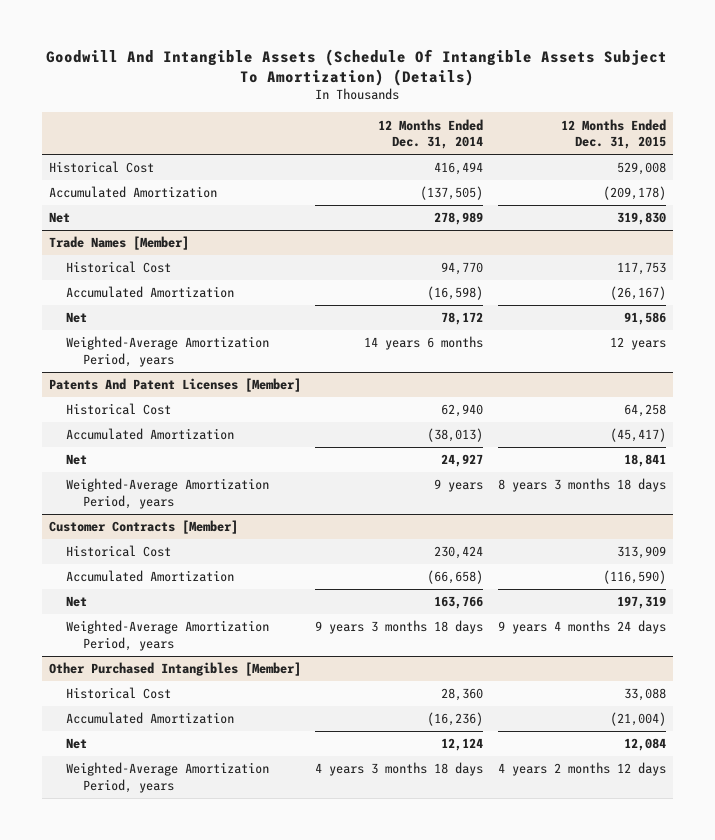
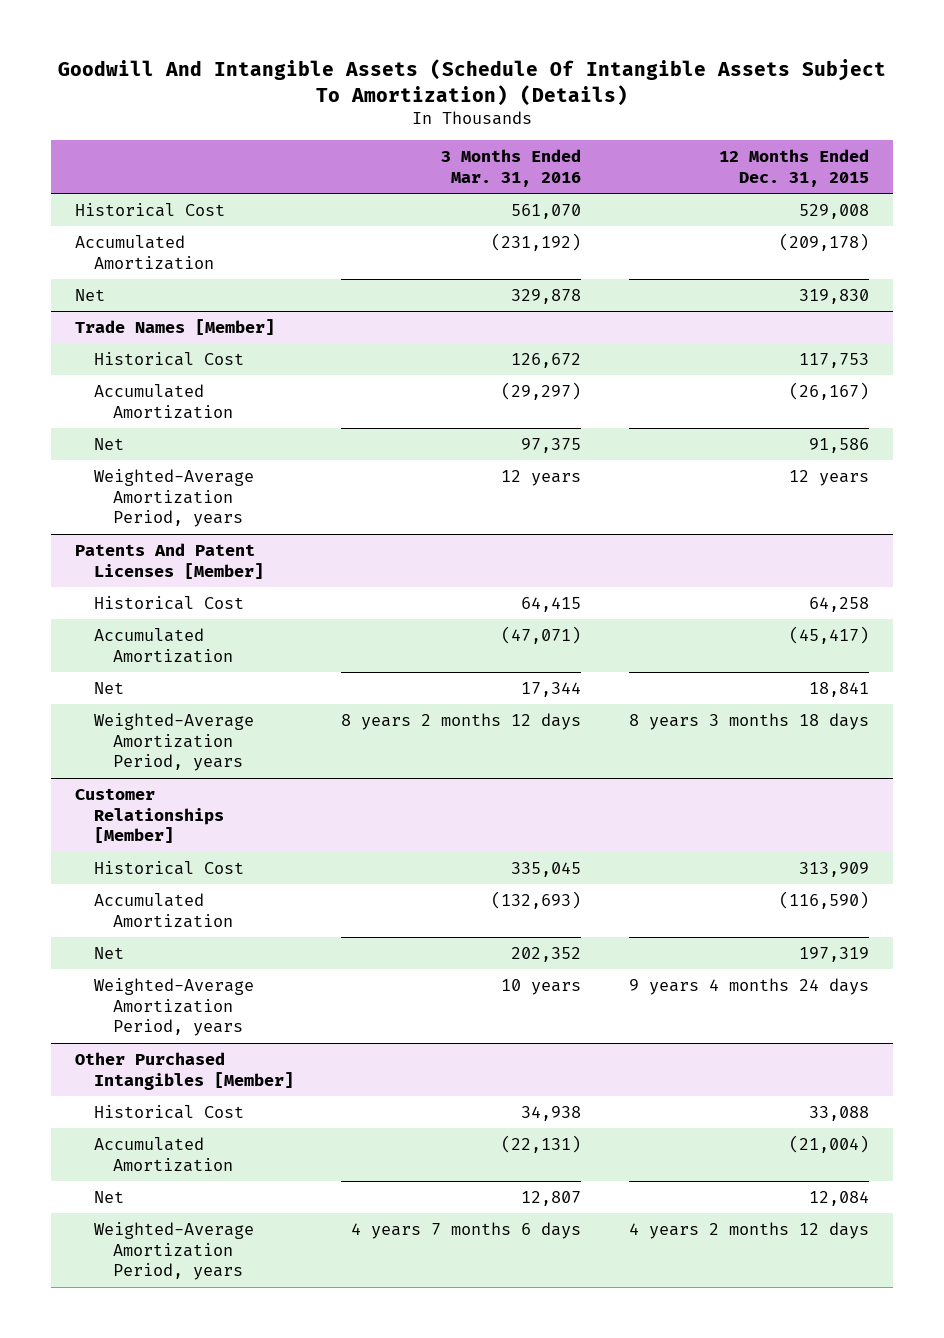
[378,118,484,149] 12 Months Ended Dec. 31, 2014 -> none
none -> [441,149,582,187] 3 Months Ended Mar. 31, 2016
[48,520,238,535] Customer Contracts [Member] -> [74,787,224,844] Customer Relationships [Member]

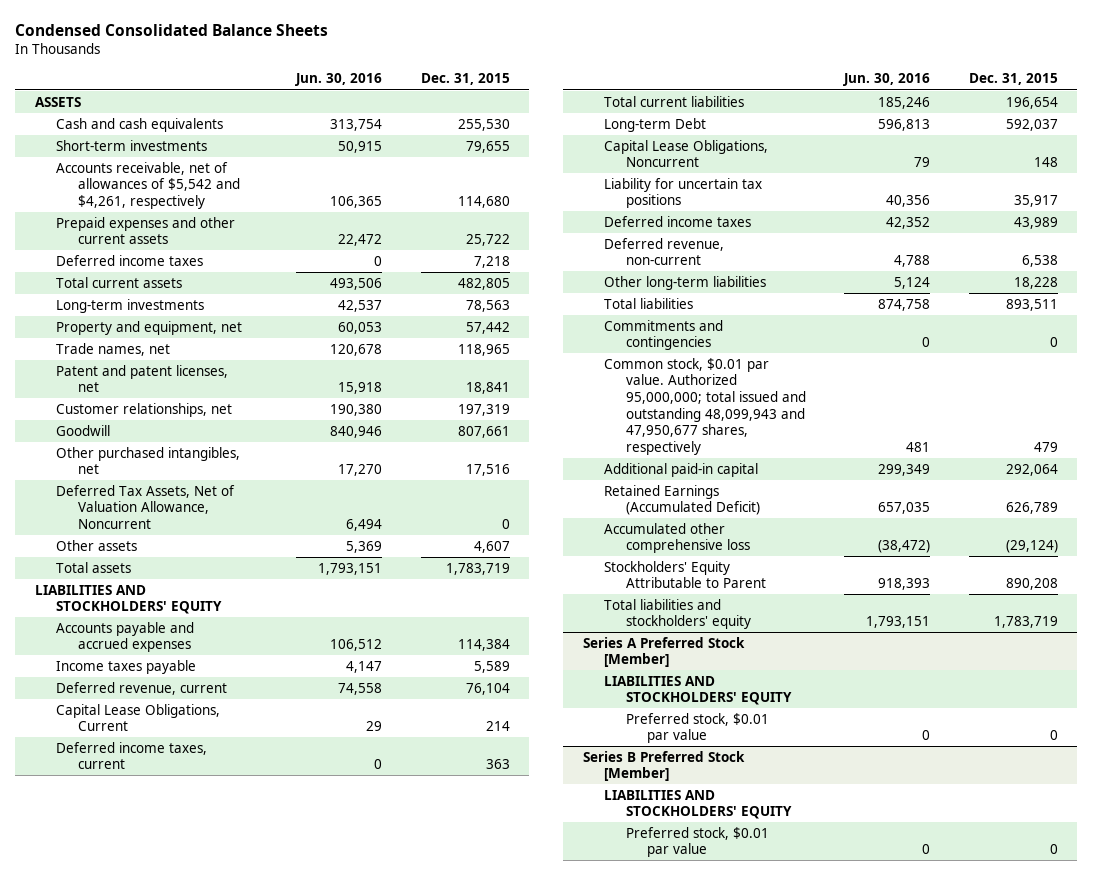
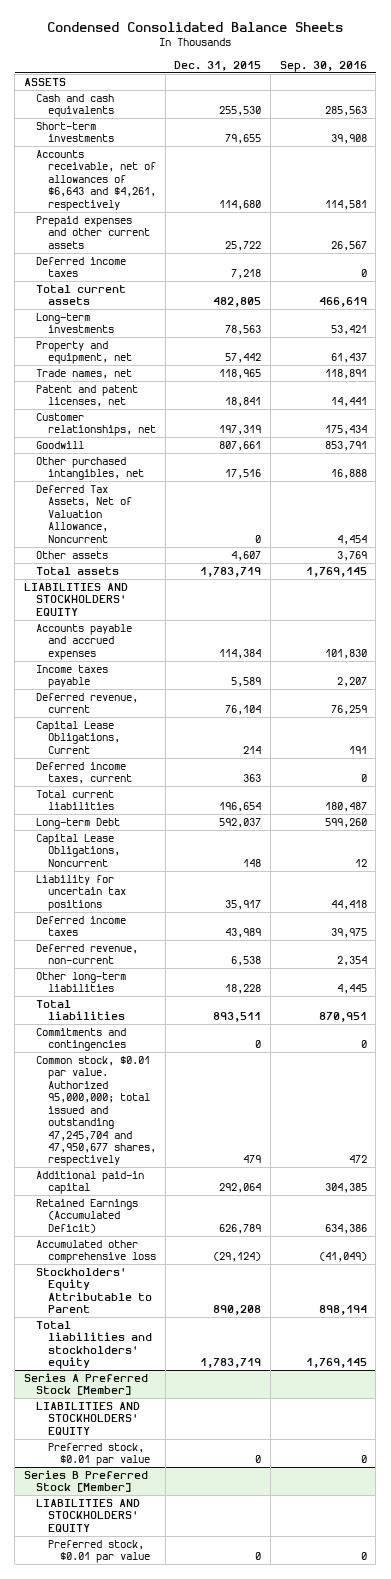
[295,73,383,87] Jun. 30, 2016 -> none
none -> [279,60,367,72] Sep. 30, 2016
[56,161,240,209] Accounts receivable, net of allowances of $5,542 and $4,261, respectively -> [36,150,157,211] Accounts receivable, net of allowances of $6,643 and $4,261, respectively
[604,357,806,455] Common stock, $0.01 par value. Authorized 95,000,000; total issued and outstanding 48,099,943 and 47,950,677 shares, respectively -> [36,1056,157,1167] Common stock, $0.01 par value. Authorized 95,000,000; total issued and outstanding 47,245,704 and 47,950,677 shares, respectively

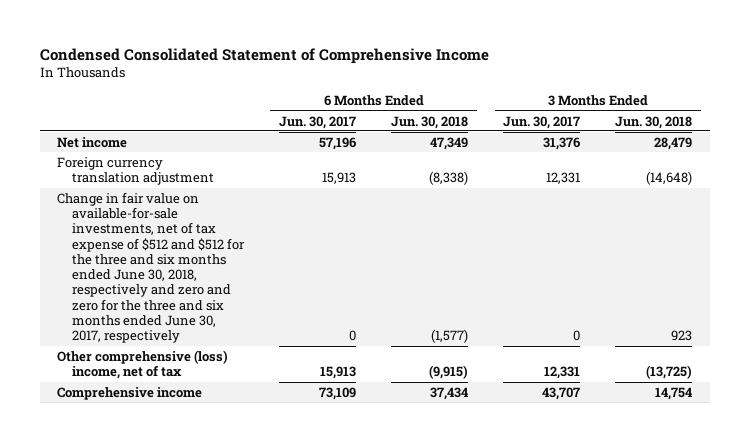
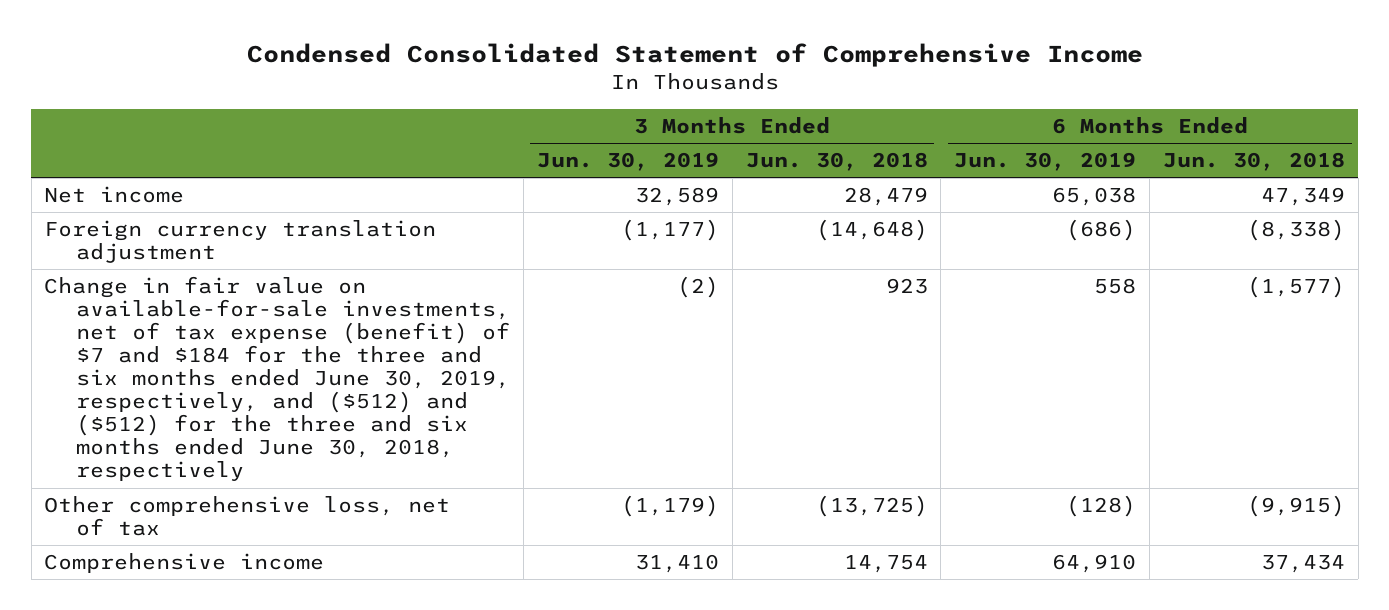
[279,115,357,129] Jun. 30, 2017 -> none
[503,115,581,129] Jun. 30, 2017 -> none
none -> [536,152,719,172] Jun. 30, 2019
none -> [954,152,1137,172] Jun. 30, 2019
[57,191,245,344] Change in fair value on available-for-sale investments, net of tax expense of $512 and $512 for the three and six months ended June 30, 2018, respectively and zero and zero for the three and six months ended June 30, 2017, respectively -> [44,276,511,482] Change in fair value on available-for-sale investments, net of tax expense (benefit) of $7 and $184 for the three and six months ended June 30, 2019, respectively, and ($512) and ($512) for the three and six months ended June 30, 2018, respectively
[57,349,229,380] Other comprehensive (loss) income, net of tax -> [44,496,451,537] Other comprehensive loss, net of tax

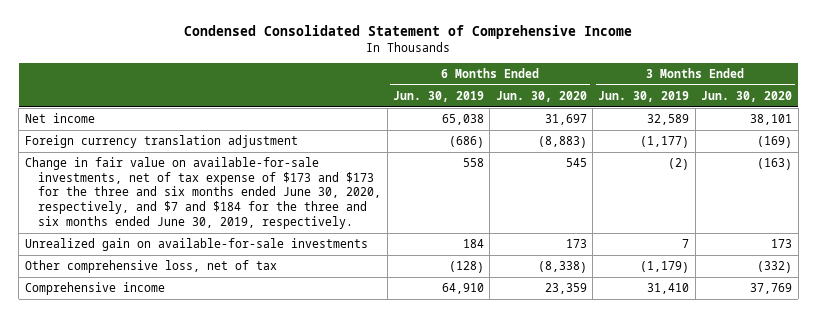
[745,152,928,172] Jun. 30, 2018 -> none
[1162,152,1345,172] Jun. 30, 2018 -> none
none -> [495,90,587,102] Jun. 30, 2020
none -> [701,90,793,102] Jun. 30, 2020
[44,276,511,482] Change in fair value on available-for-sale investments, net of tax expense (benefit) of $7 and $184 for the three and six months ended June 30, 2019, respectively, and ($512) and ($512) for the three and six months ended June 30, 2018, respectively -> [24,156,382,229] Change in fair value on available-for-sale investments, net of tax expense of $173 and $173 for the three and six months ended June 30, 2020, respectively, and $7 and $184 for the three and six months ended June 30, 2019, respectively.
none -> [24,237,368,251] Unrealized gain on available-for-sale investments

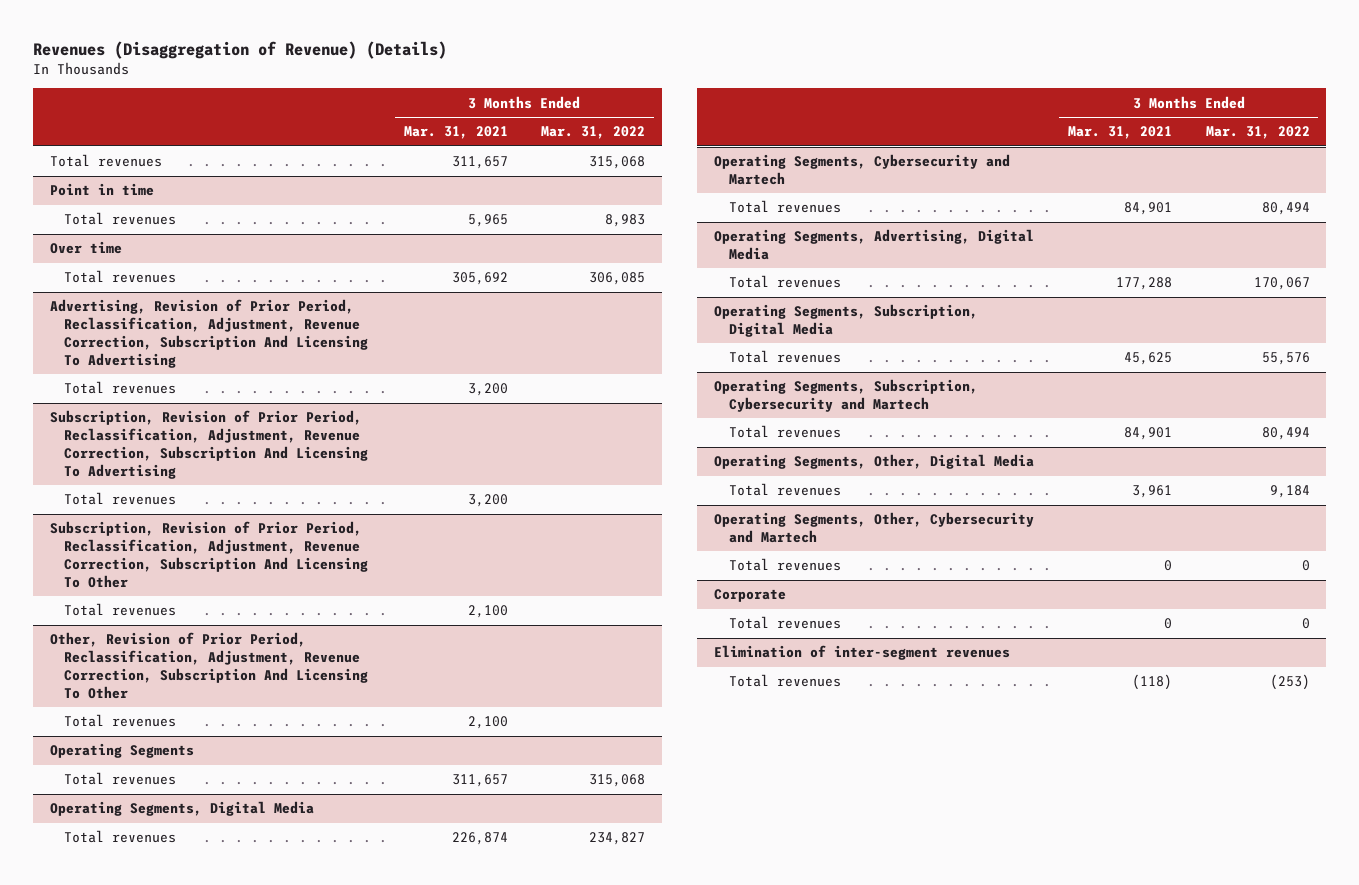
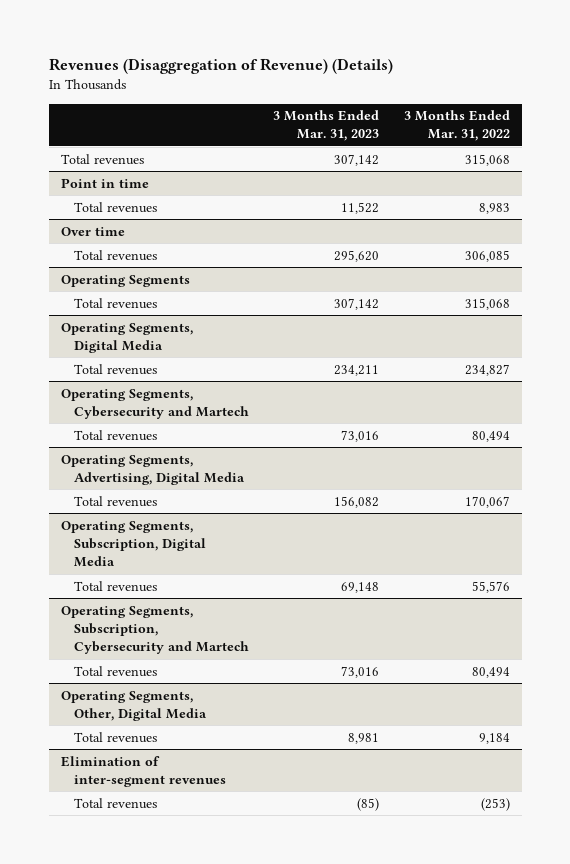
[403,126,508,140] Mar. 31, 2021 -> none
none -> [273,110,380,142] 3 Months Ended Mar. 31, 2023
[49,299,369,368] Advertising, Revision of Prior Period, Reclassification, Adjustment, Revenue Correction, Subscription And Licensing To Advertising -> none
[64,381,177,395] Total revenues -> none
[49,410,369,479] Subscription, Revision of Prior Period, Reclassification, Adjustment, Revenue Correction, Subscription And Licensing To Advertising -> none
[64,492,177,506] Total revenues -> none
[49,521,369,588] Subscription, Revision of Prior Period, Reclassification, Adjustment, Revenue Correction, Subscription And Licensing To Other -> none
[64,603,177,617] Total revenues -> none
[49,632,369,699] Other, Revision of Prior Period, Reclassification, Adjustment, Revenue Correction, Subscription And Licensing To Other -> none
[64,714,177,728] Total revenues -> none
[714,512,1035,544] Operating Segments, Other, Cybersecurity and Martech -> none
[728,558,841,572] Total revenues -> none
[714,589,787,603] Corporate -> none
[728,616,841,630] Total revenues -> none

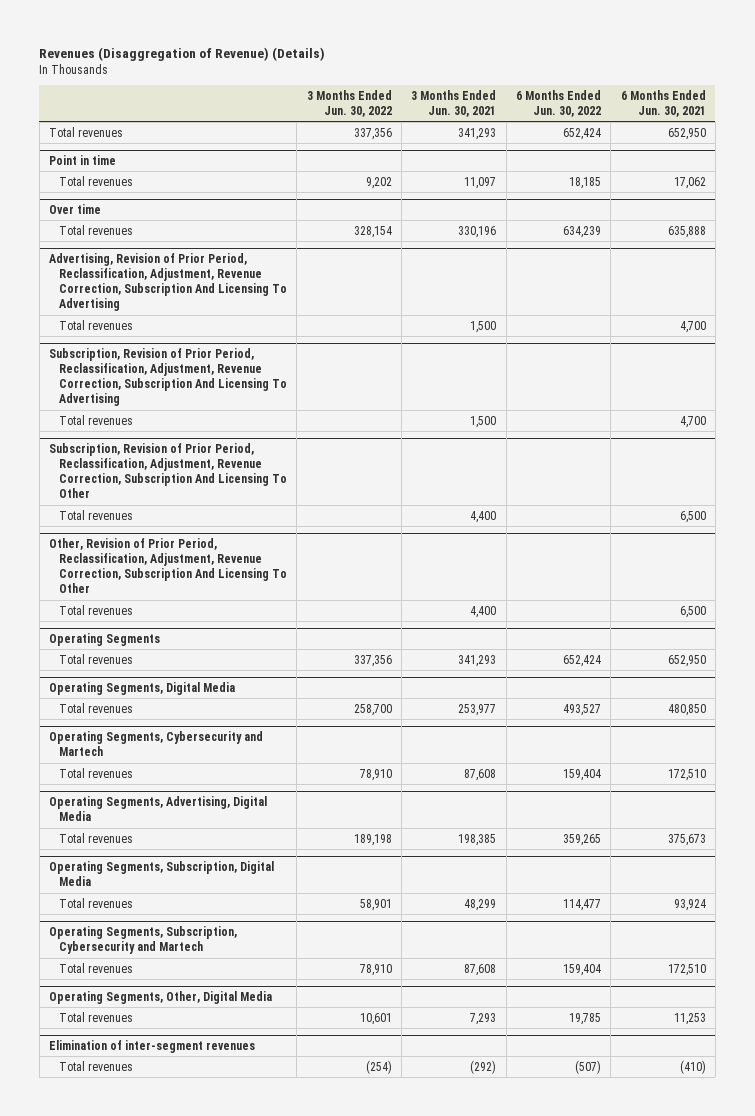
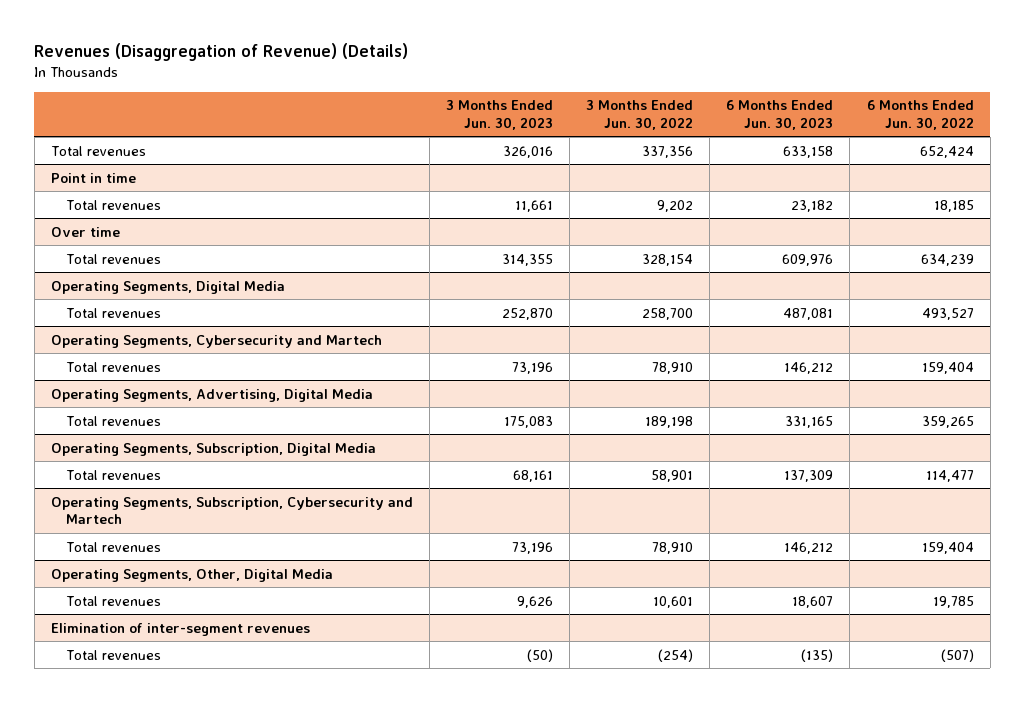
[411,89,497,118] 3 Months Ended Jun. 30, 2021 -> none
[620,89,706,118] 6 Months Ended Jun. 30, 2021 -> none
none -> [445,100,553,130] 3 Months Ended Jun. 30, 2023
none -> [726,100,834,130] 6 Months Ended Jun. 30, 2023
[49,253,288,312] Advertising, Revision of Prior Period, Reclassification, Adjustment, Revenue Correction, Subscription And Licensing To Advertising -> none
[59,319,134,330] Total revenues -> none
[49,348,288,407] Subscription, Revision of Prior Period, Reclassification, Adjustment, Revenue Correction, Subscription And Licensing To Advertising -> none
[59,414,134,425] Total revenues -> none
[49,443,288,499] Subscription, Revision of Prior Period, Reclassification, Adjustment, Revenue Correction, Subscription And Licensing To Other -> none
[59,509,134,520] Total revenues -> none
[49,538,288,594] Other, Revision of Prior Period, Reclassification, Adjustment, Revenue Correction, Subscription And Licensing To Other -> none
[59,604,134,615] Total revenues -> none
[49,633,161,647] Operating Segments -> none
[59,653,134,664] Total revenues -> none

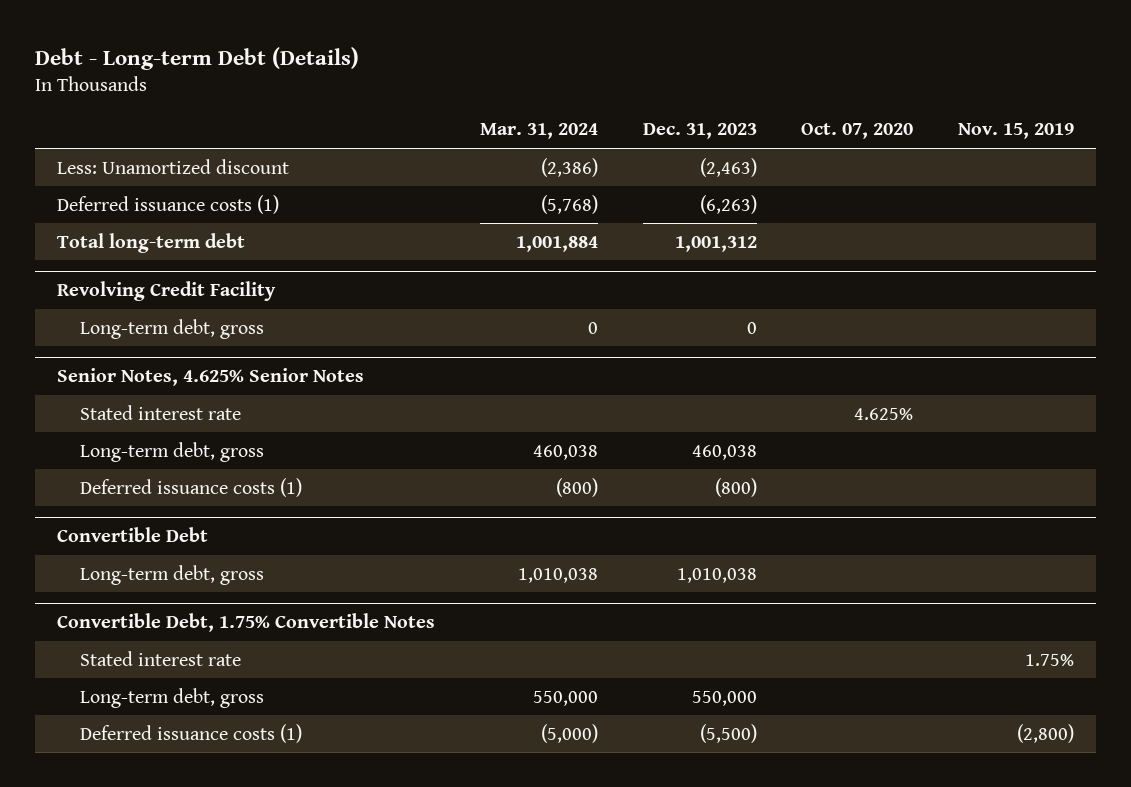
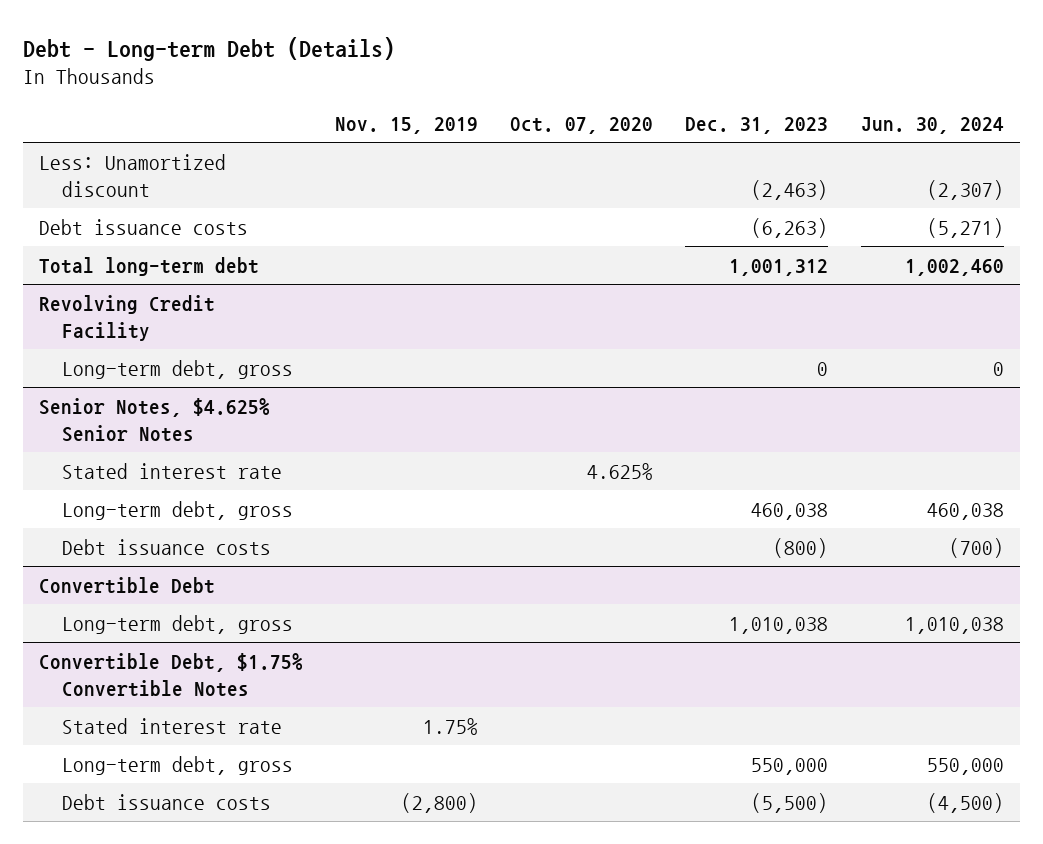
[479,123,598,140] Mar. 31, 2024 -> none
none -> [860,116,1004,134] Jun. 30, 2024
[57,194,280,214] Deferred issuance costs (1) -> [39,218,249,235] Debt issuance costs
[57,368,365,387] Senior Notes, 4.625% Senior Notes -> [39,397,271,442] Senior Notes, $4.625% Senior Notes
[79,477,302,497] Deferred issuance costs (1) -> [62,538,272,555] Debt issuance costs
[57,613,436,633] Convertible Debt, 1.75% Convertible Notes -> [39,652,304,697] Convertible Debt, $1.75% Convertible Notes
[79,723,302,743] Deferred issuance costs (1) -> [62,793,272,810] Debt issuance costs

